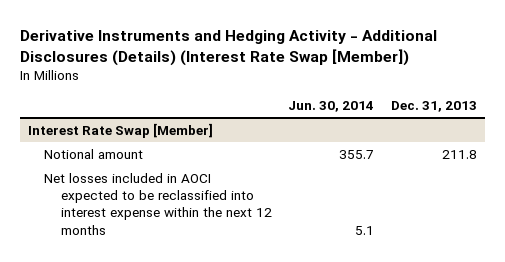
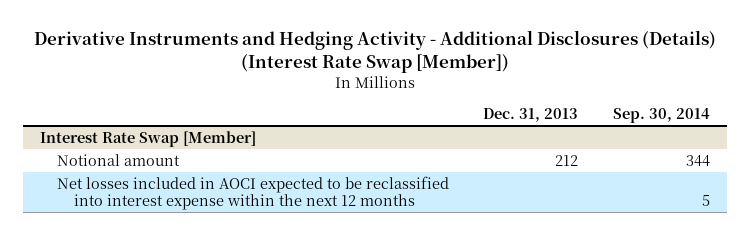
[288,100,375,112] Jun. 30, 2014 -> none
none -> [612,108,710,124] Sep. 30, 2014
[442,149,478,159] 211.8 -> [555,154,579,166] 212

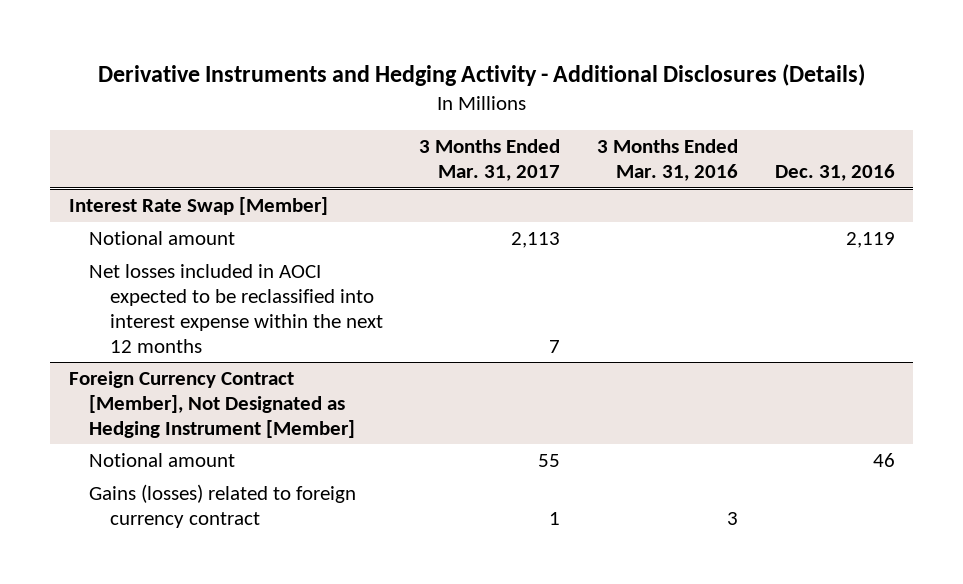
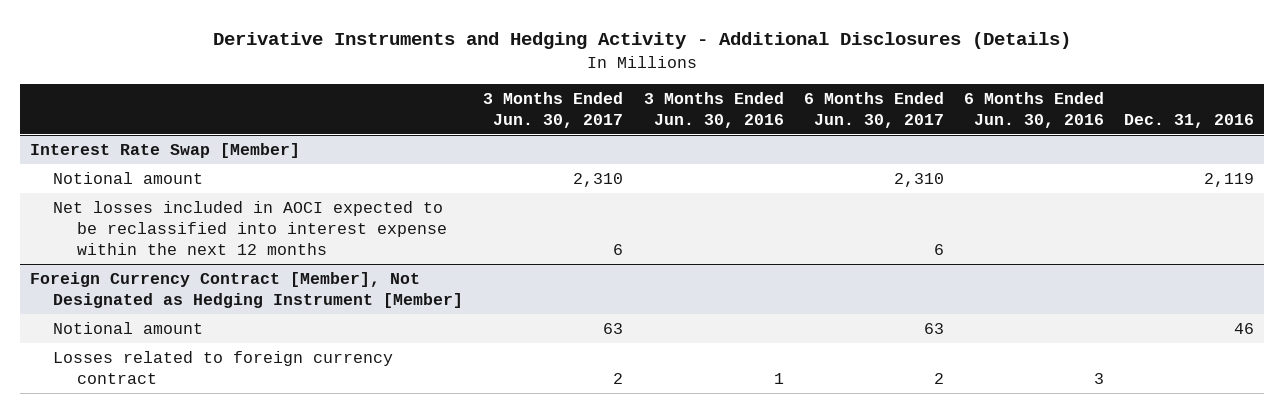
[419,139,561,182] 3 Months Ended Mar. 31, 2017 -> none
[597,139,739,182] 3 Months Ended Mar. 31, 2016 -> none
none -> [483,91,624,129] 3 Months Ended Jun. 30, 2017
none -> [643,91,784,129] 3 Months Ended Jun. 30, 2016
none -> [803,91,944,129] 6 Months Ended Jun. 30, 2017
none -> [963,91,1104,129] 6 Months Ended Jun. 30, 2016
[89,483,357,528] Gains (losses) related to foreign currency contract -> [53,350,394,385] Losses related to foreign currency contract

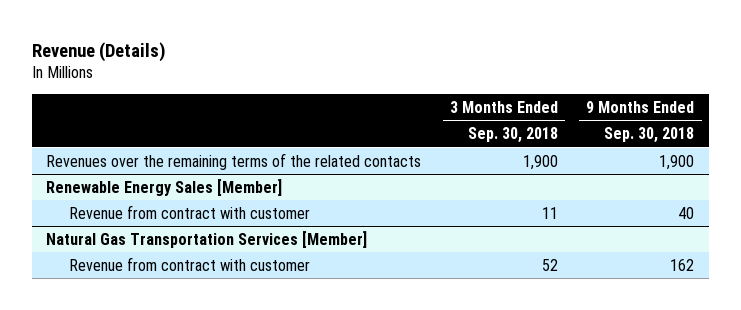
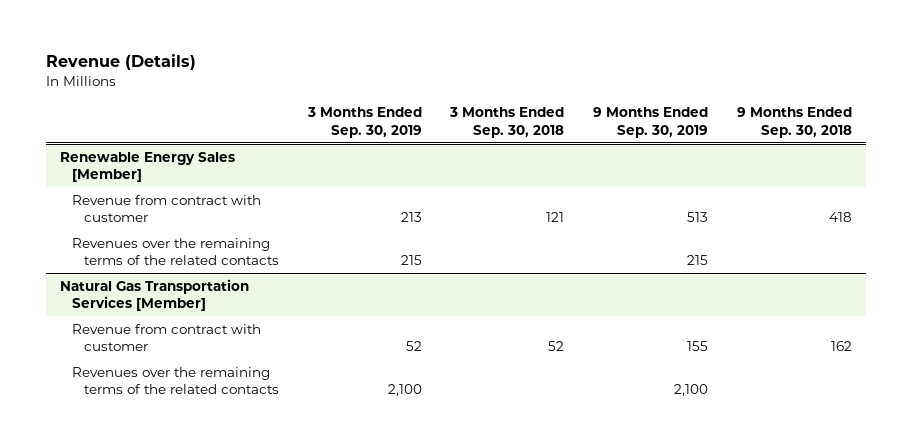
none -> [306,107,422,138] 3 Months Ended Sep. 30, 2019
none -> [592,107,708,138] 9 Months Ended Sep. 30, 2019
[46,152,422,170] Revenues over the remaining terms of the related contacts -> none
[541,206,558,219] 11 -> [546,212,565,223] 121
[678,206,695,219] 40 -> [828,212,852,223] 418
none -> [72,237,280,266] Revenues over the remaining terms of the related contacts
none -> [72,366,280,395] Revenues over the remaining terms of the related contacts

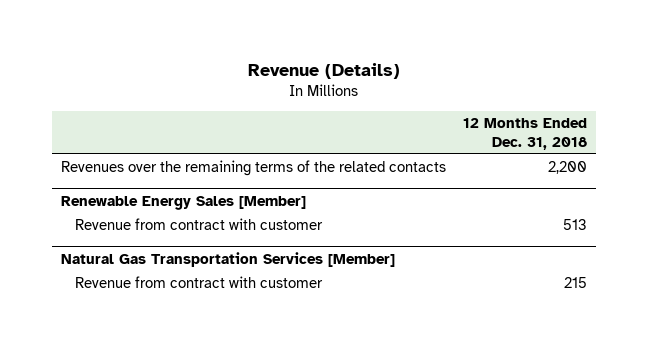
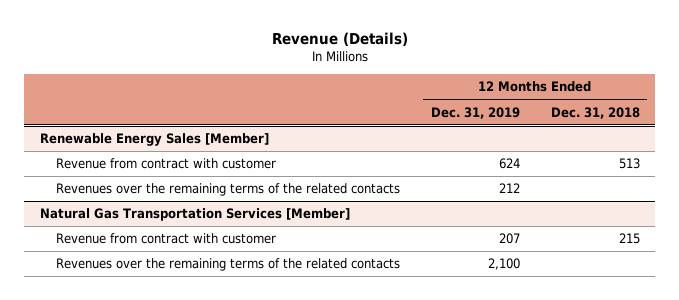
none -> [431,106,521,119] Dec. 31, 2019
[60,160,446,177] Revenues over the remaining terms of the related contacts -> none
none -> [56,183,401,197] Revenues over the remaining terms of the related contacts
none -> [56,258,401,272] Revenues over the remaining terms of the related contacts

